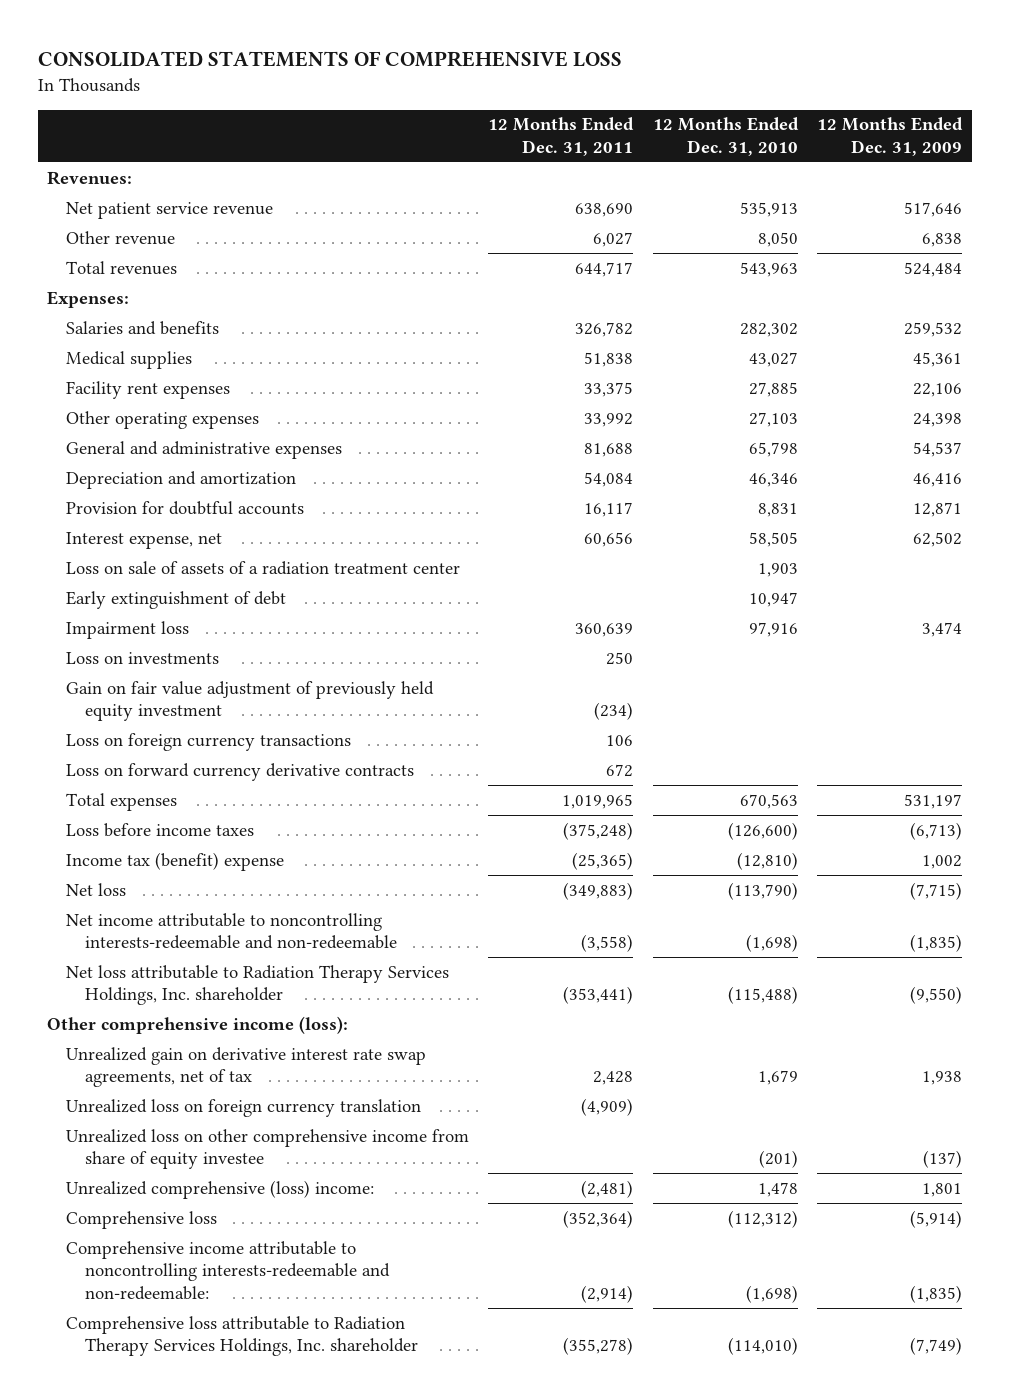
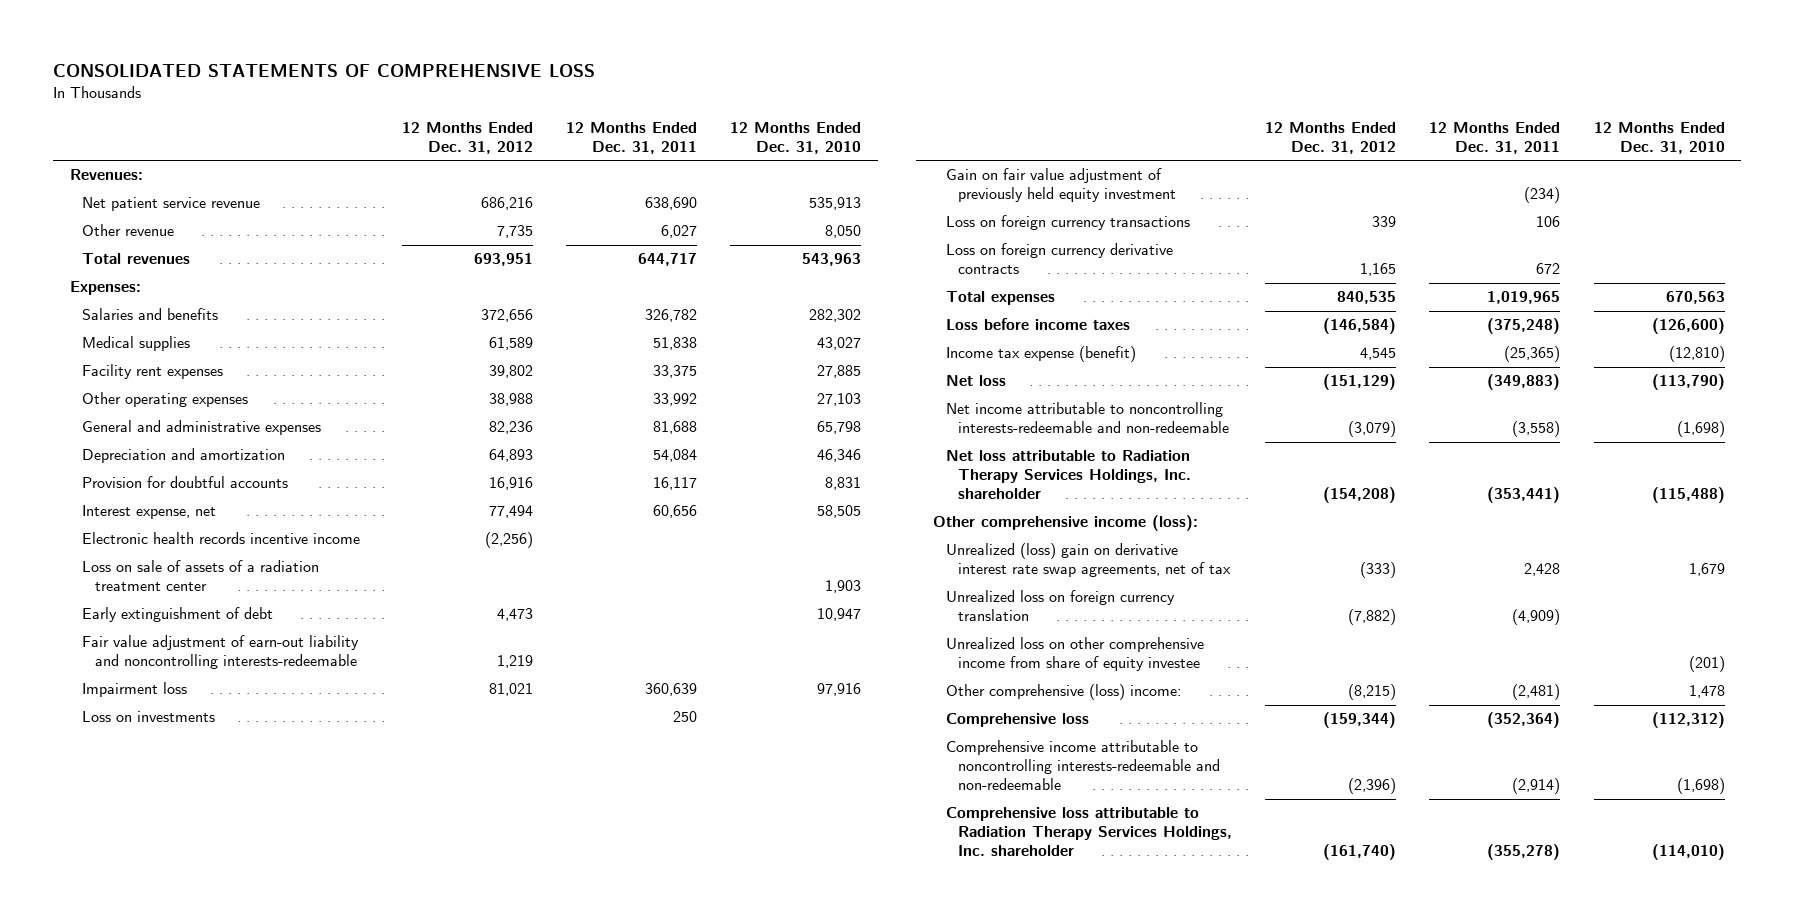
[817,117,964,156] 12 Months Ended Dec. 31, 2009 -> none
none -> [402,121,534,154] 12 Months Ended Dec. 31, 2012
none -> [82,532,361,545] Electronic health records incentive income
none -> [82,635,360,670] Fair value adjustment of earn-out liability and noncontrolling interests-redeemable
[66,762,415,781] Loss on forward currency derivative contracts -> [945,243,1173,275] Loss on foreign currency derivative contracts
[66,851,285,871] Income tax (benefit) expense -> [945,346,1136,363] Income tax expense (benefit)
[66,1046,427,1088] Unrealized gain on derivative interest rate swap agreements, net of tax -> [945,543,1232,578] Unrealized (loss) gain on derivative interest rate swap agreements, net of tax
[66,1179,375,1199] Unrealized comprehensive (loss) income: -> [945,684,1181,701] Other comprehensive (loss) income:
[66,1240,390,1300] Comprehensive income attributable to noncontrolling interests-redeemable and non-redeemable: -> [945,740,1221,791] Comprehensive income attributable to noncontrolling interests-redeemable and non-redeemable

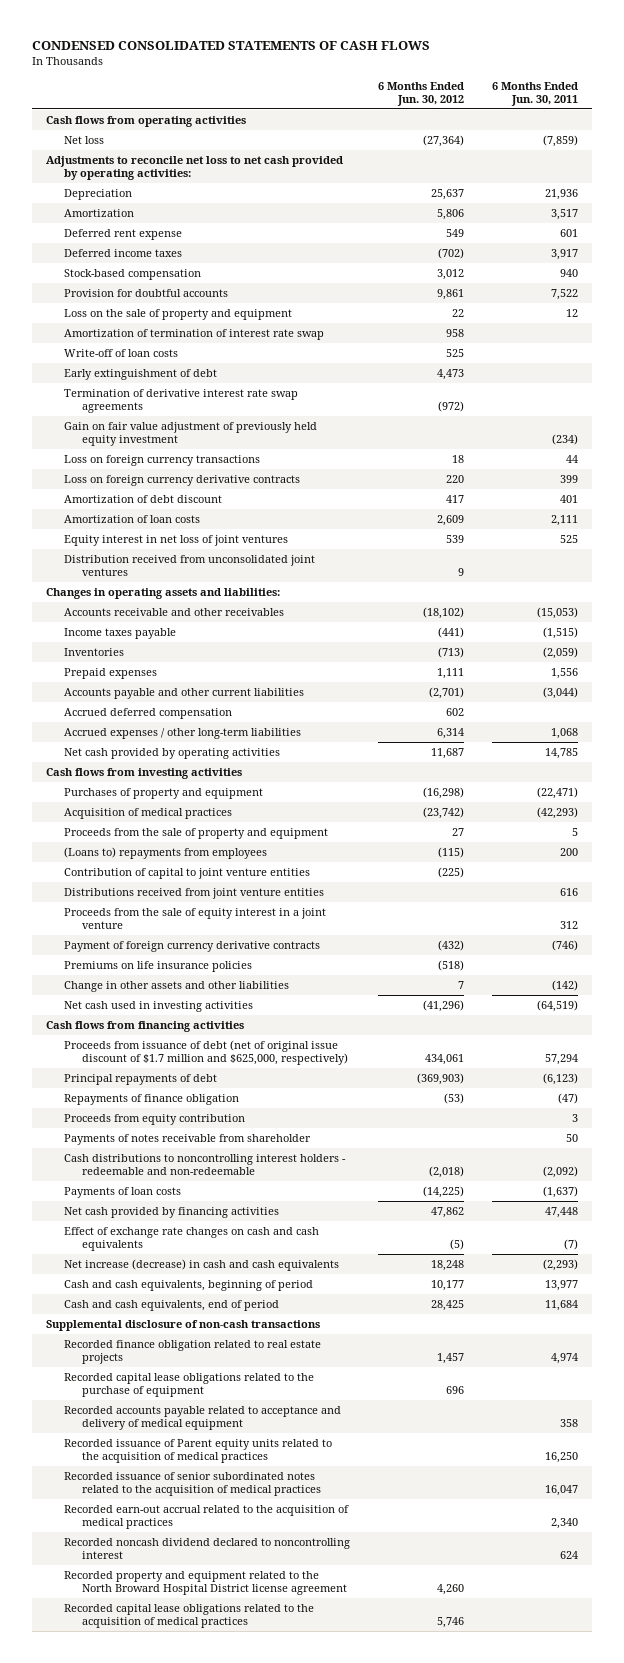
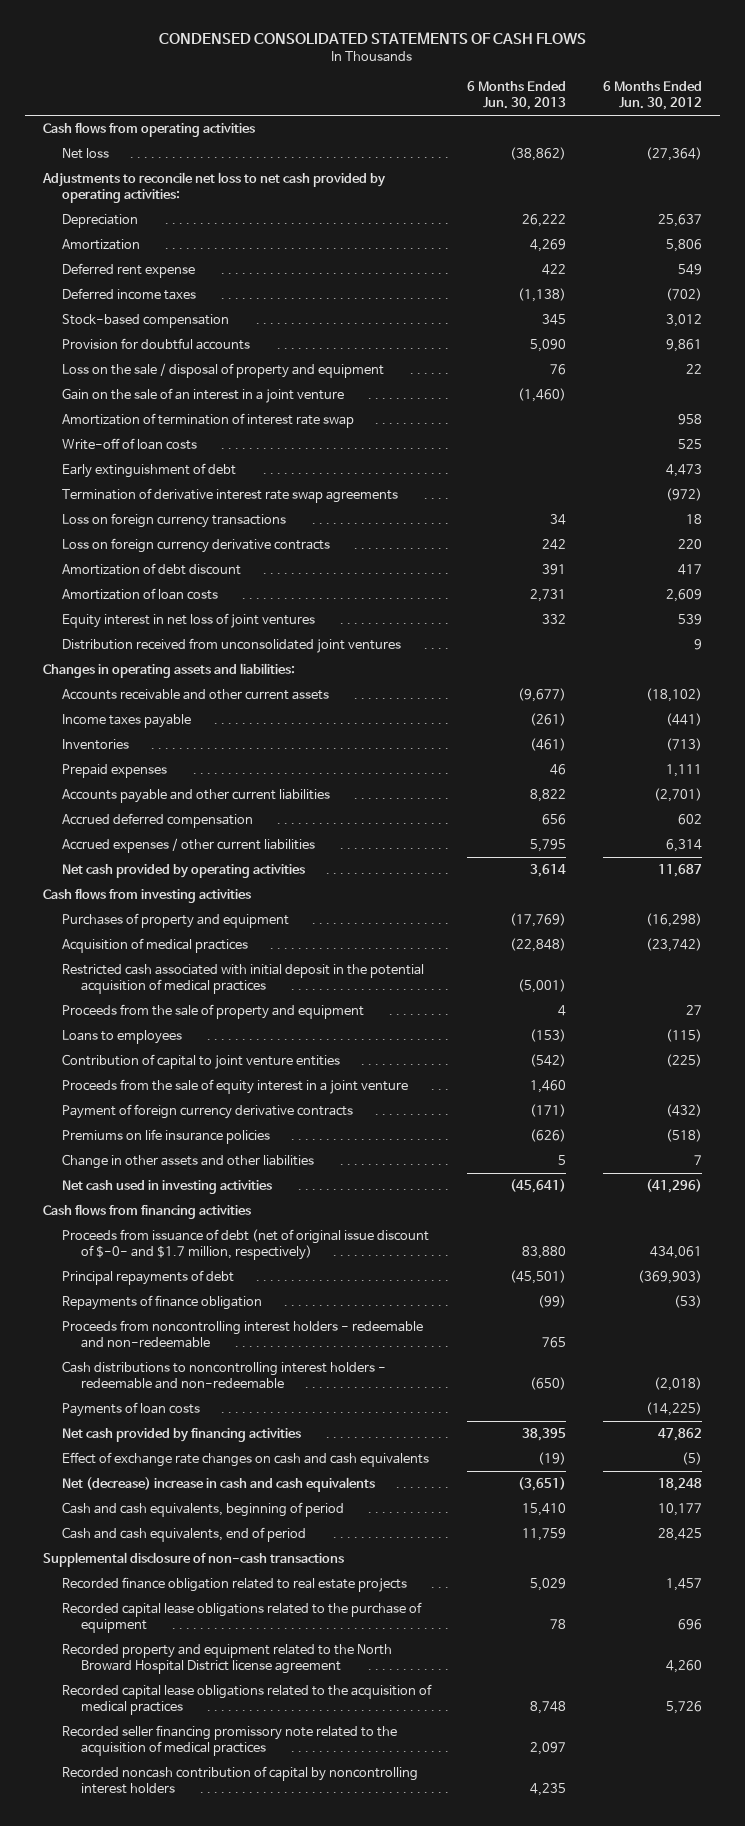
[491,81,578,106] 6 Months Ended Jun. 30, 2011 -> none
none -> [467,81,567,111] 6 Months Ended Jun. 30, 2013
[64,308,293,320] Loss on the sale of property and equipment -> [61,363,384,379] Loss on the sale / disposal of property and equipment
none -> [61,388,344,404] Gain on the sale of an interest in a joint venture
[64,421,318,446] Gain on fair value adjustment of previously held equity investment -> none
[64,607,285,616] Accounts receivable and other receivables -> [61,689,329,701] Accounts receivable and other current assets
[64,727,302,739] Accrued expenses / other long-term liabilities -> [61,838,315,854] Accrued expenses / other current liabilities
none -> [61,964,424,995] Restricted cash associated with initial deposit in the potential acquisition of medical practices
[64,846,268,859] (Loans to) repayments from employees -> [61,1030,182,1045] Loans to employees
[64,887,325,899] Distributions received from joint venture entities -> none
[64,1039,348,1065] Proceeds from issuance of debt (net of original issue discount of $1.7 million and $625,000, respectively) -> [61,1229,429,1261] Proceeds from issuance of debt (net of original issue discount of $-0- and $1.7 million, respectively)
[64,1113,246,1125] Proceeds from equity contribution -> none
[64,1133,312,1145] Payments of notes receivable from shareholder -> none
none -> [61,1320,423,1349] Proceeds from noncontrolling interest holders - redeemable and non-redeemable
[64,1258,340,1271] Net increase (decrease) in cash and cash equivalents -> [61,1477,375,1493] Net (decrease) increase in cash and cash equivalents
[64,1405,342,1430] Recorded accounts payable related to acceptance and delivery of medical equipment -> none
[64,1438,333,1463] Recorded issuance of Parent equity units related to the acquisition of medical practices -> none
[64,1471,321,1496] Recorded issuance of senior subordinated notes related to the acquisition of medical practices -> none
[64,1504,350,1529] Recorded earn-out accrual related to the acquisition of medical practices -> none
[64,1537,351,1559] Recorded noncash dividend declared to noncontrolling interest -> none
[436,1616,464,1628] 5,746 -> [665,1701,702,1715] 5,726
none -> [61,1725,397,1757] Recorded seller financing promissory note related to the acquisition of medical practices
none -> [61,1766,418,1795] Recorded noncash contribution of capital by noncontrolling interest holders

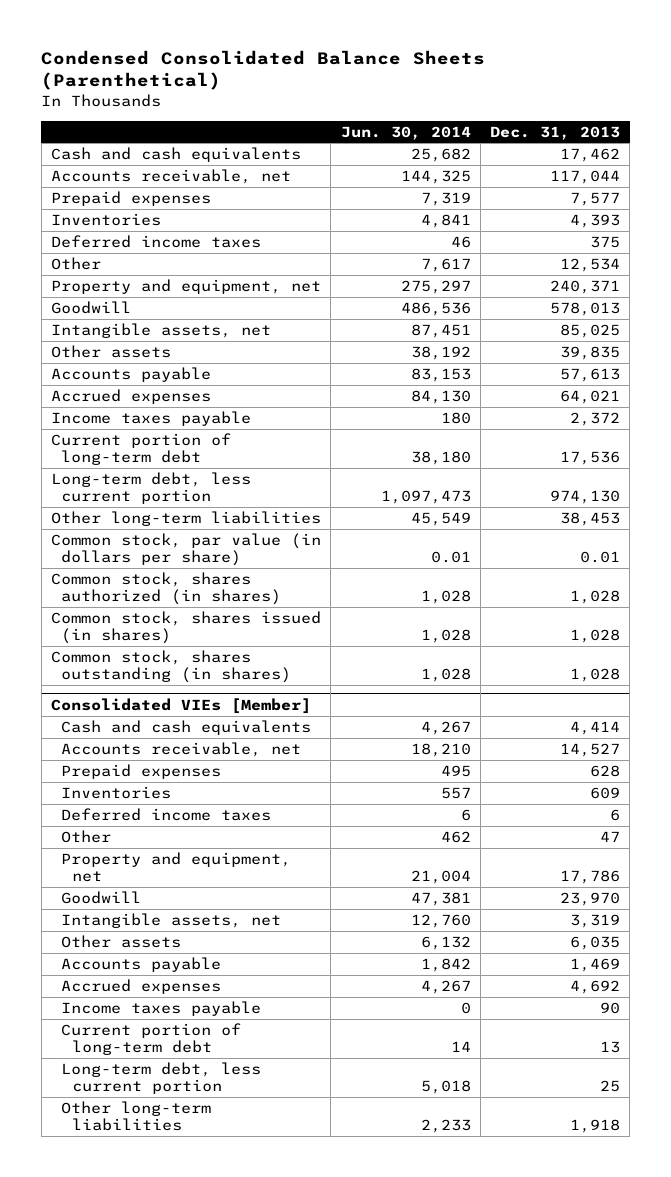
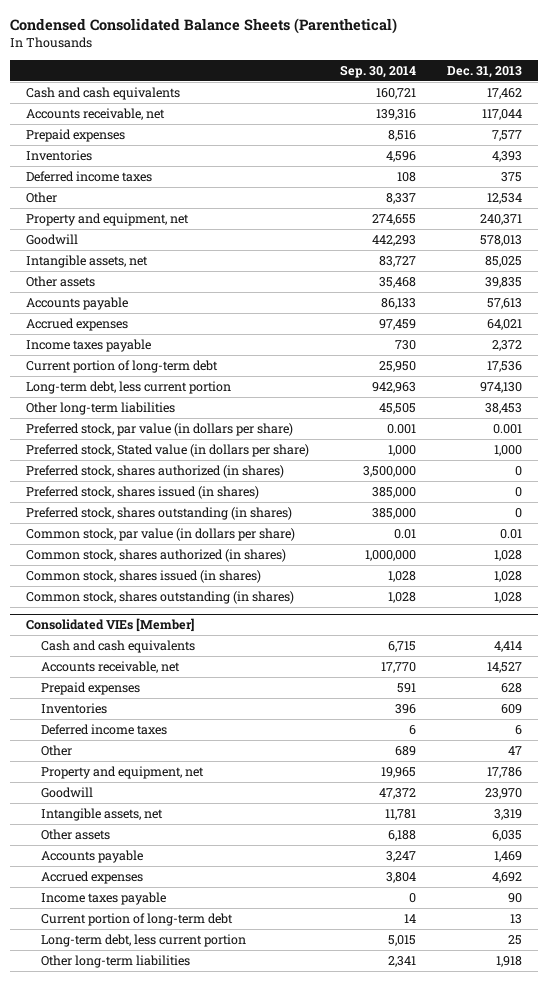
[340,125,471,140] Jun. 30, 2014 -> none
none -> [340,64,417,78] Sep. 30, 2014
none -> [25,423,293,437] Preferred stock, par value (in dollars per share)
none -> [25,444,309,458] Preferred stock, Stated value (in dollars per share)
none -> [25,465,284,479] Preferred stock, shares authorized (in shares)
none -> [25,486,259,500] Preferred stock, shares issued (in shares)
none -> [25,507,292,521] Preferred stock, shares outstanding (in shares)

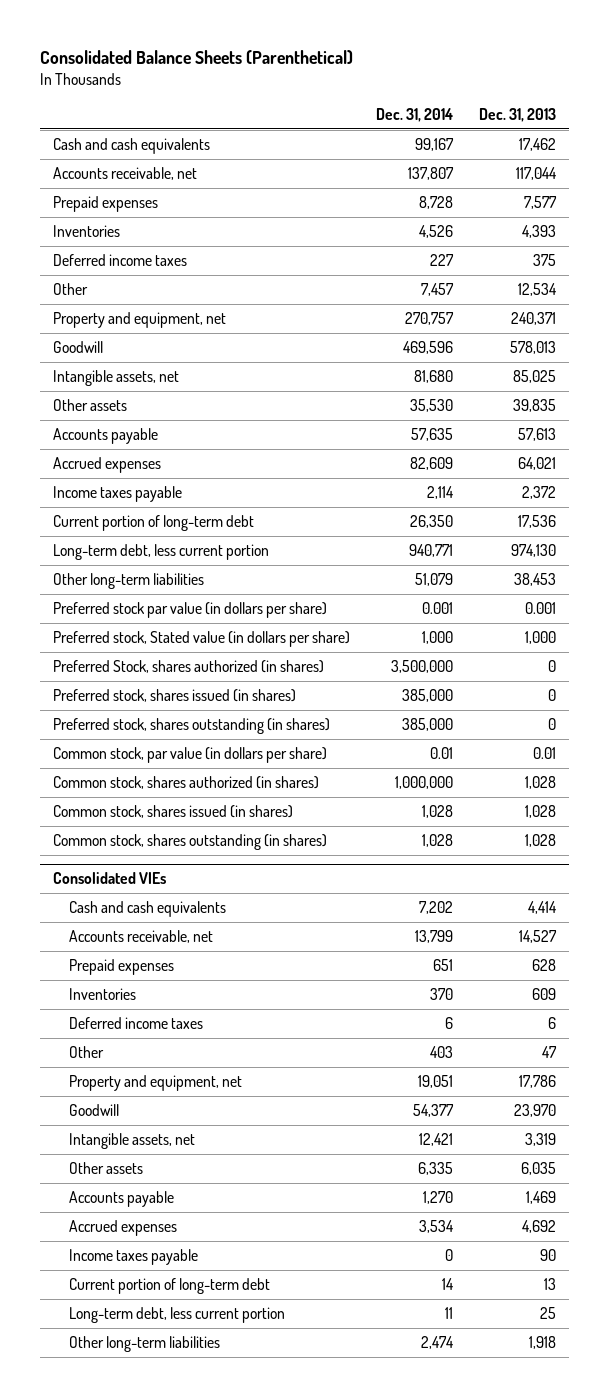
[10,18,398,35] Condensed Consolidated Balance Sheets (Parenthetical) -> [40,49,354,64] Consolidated Balance Sheets (Parenthetical)
[340,64,417,78] Sep. 30, 2014 -> none
none -> [375,108,453,123] Dec. 31, 2014
[25,423,293,437] Preferred stock, par value (in dollars per share) -> [52,602,327,619] Preferred stock par value (in dollars per share)
[25,465,284,479] Preferred stock, shares authorized (in shares) -> [52,660,324,674] Preferred Stock, shares authorized (in shares)
[25,618,194,633] Consolidated VIEs [Member] -> [52,872,166,885] Consolidated VIEs

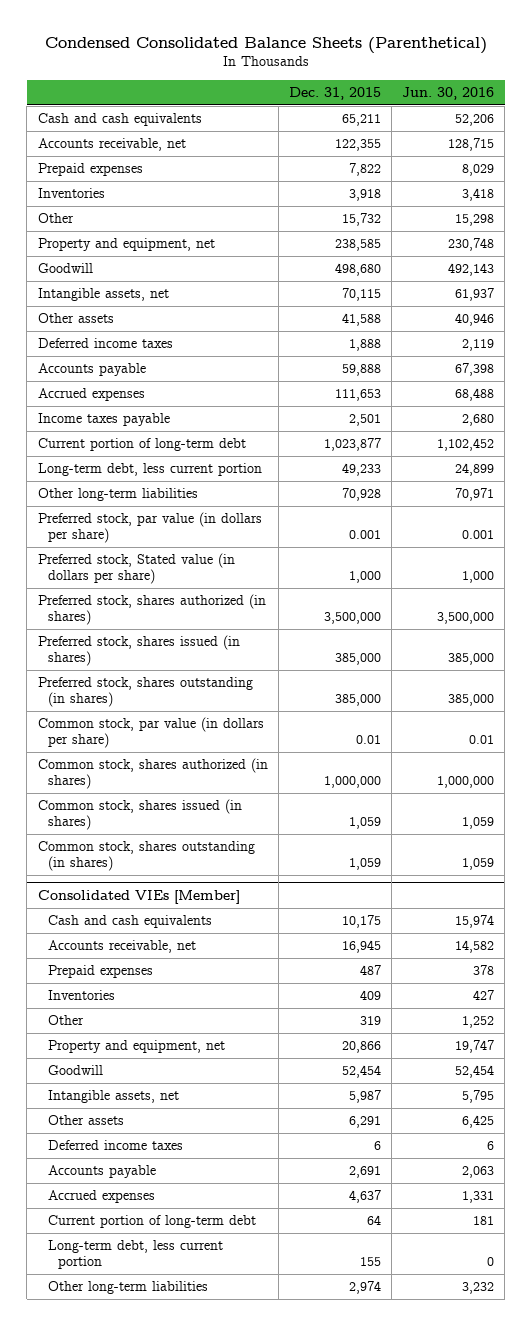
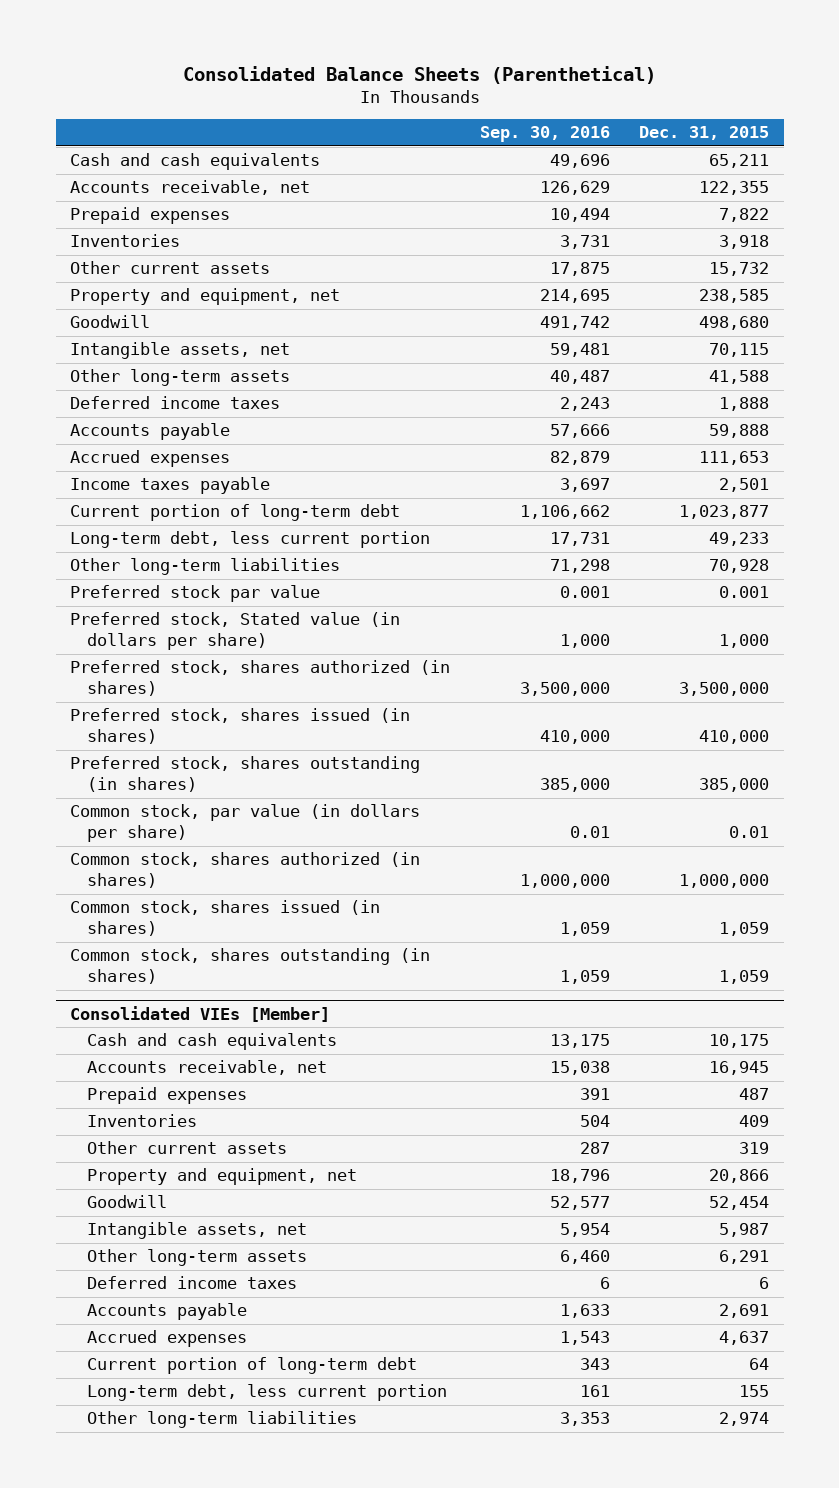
[44,36,487,54] Condensed Consolidated Balance Sheets (Parenthetical) -> [182,65,656,84] Consolidated Balance Sheets (Parenthetical)
[402,86,495,100] Jun. 30, 2016 -> none
none -> [479,126,610,143] Sep. 30, 2016
[37,213,74,224] Other -> [70,261,271,275] Other current assets
[37,313,114,324] Other assets -> [70,369,291,387] Other long-term assets
[37,512,262,544] Preferred stock, par value (in dollars per share) -> [70,585,321,603] Preferred stock par value
[334,653,381,666] 385,000 -> [699,730,770,745] 410,000
[48,1015,85,1026] Other -> [86,1141,287,1155] Other current assets
[48,1115,125,1126] Other assets -> [86,1249,307,1267] Other long-term assets

